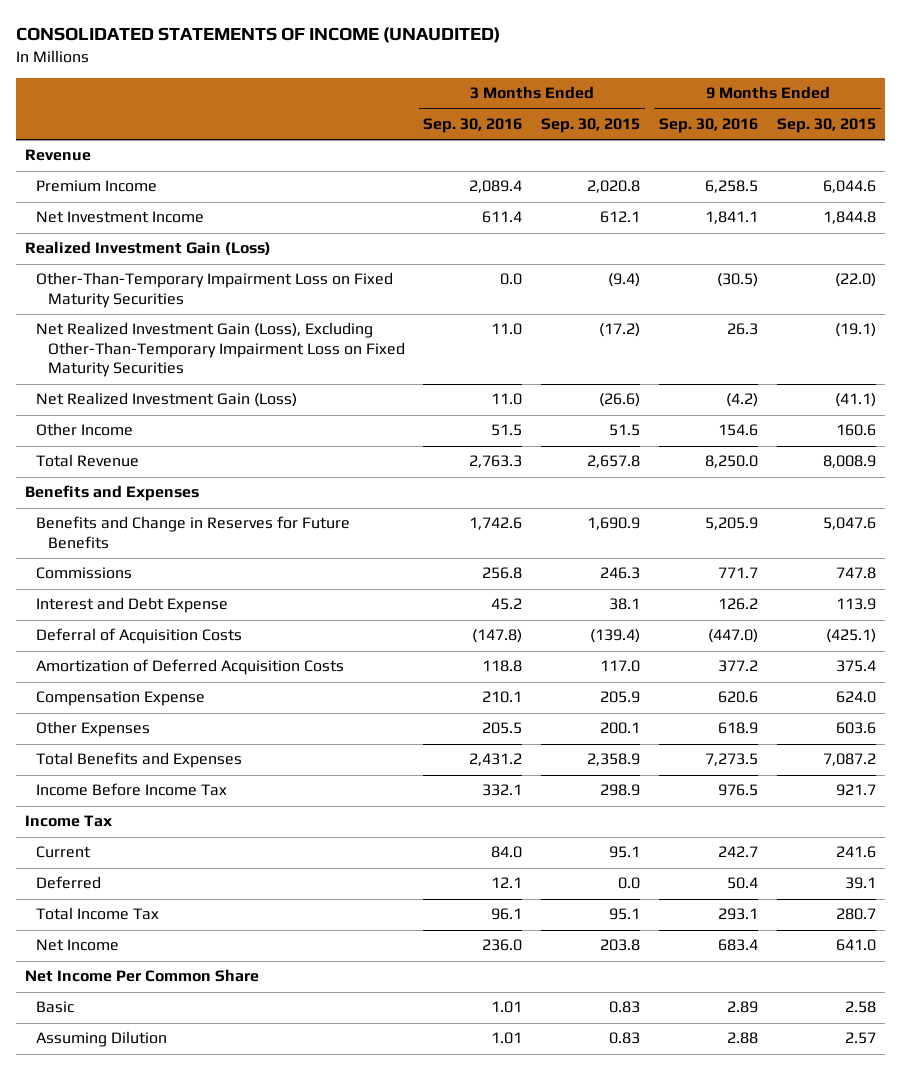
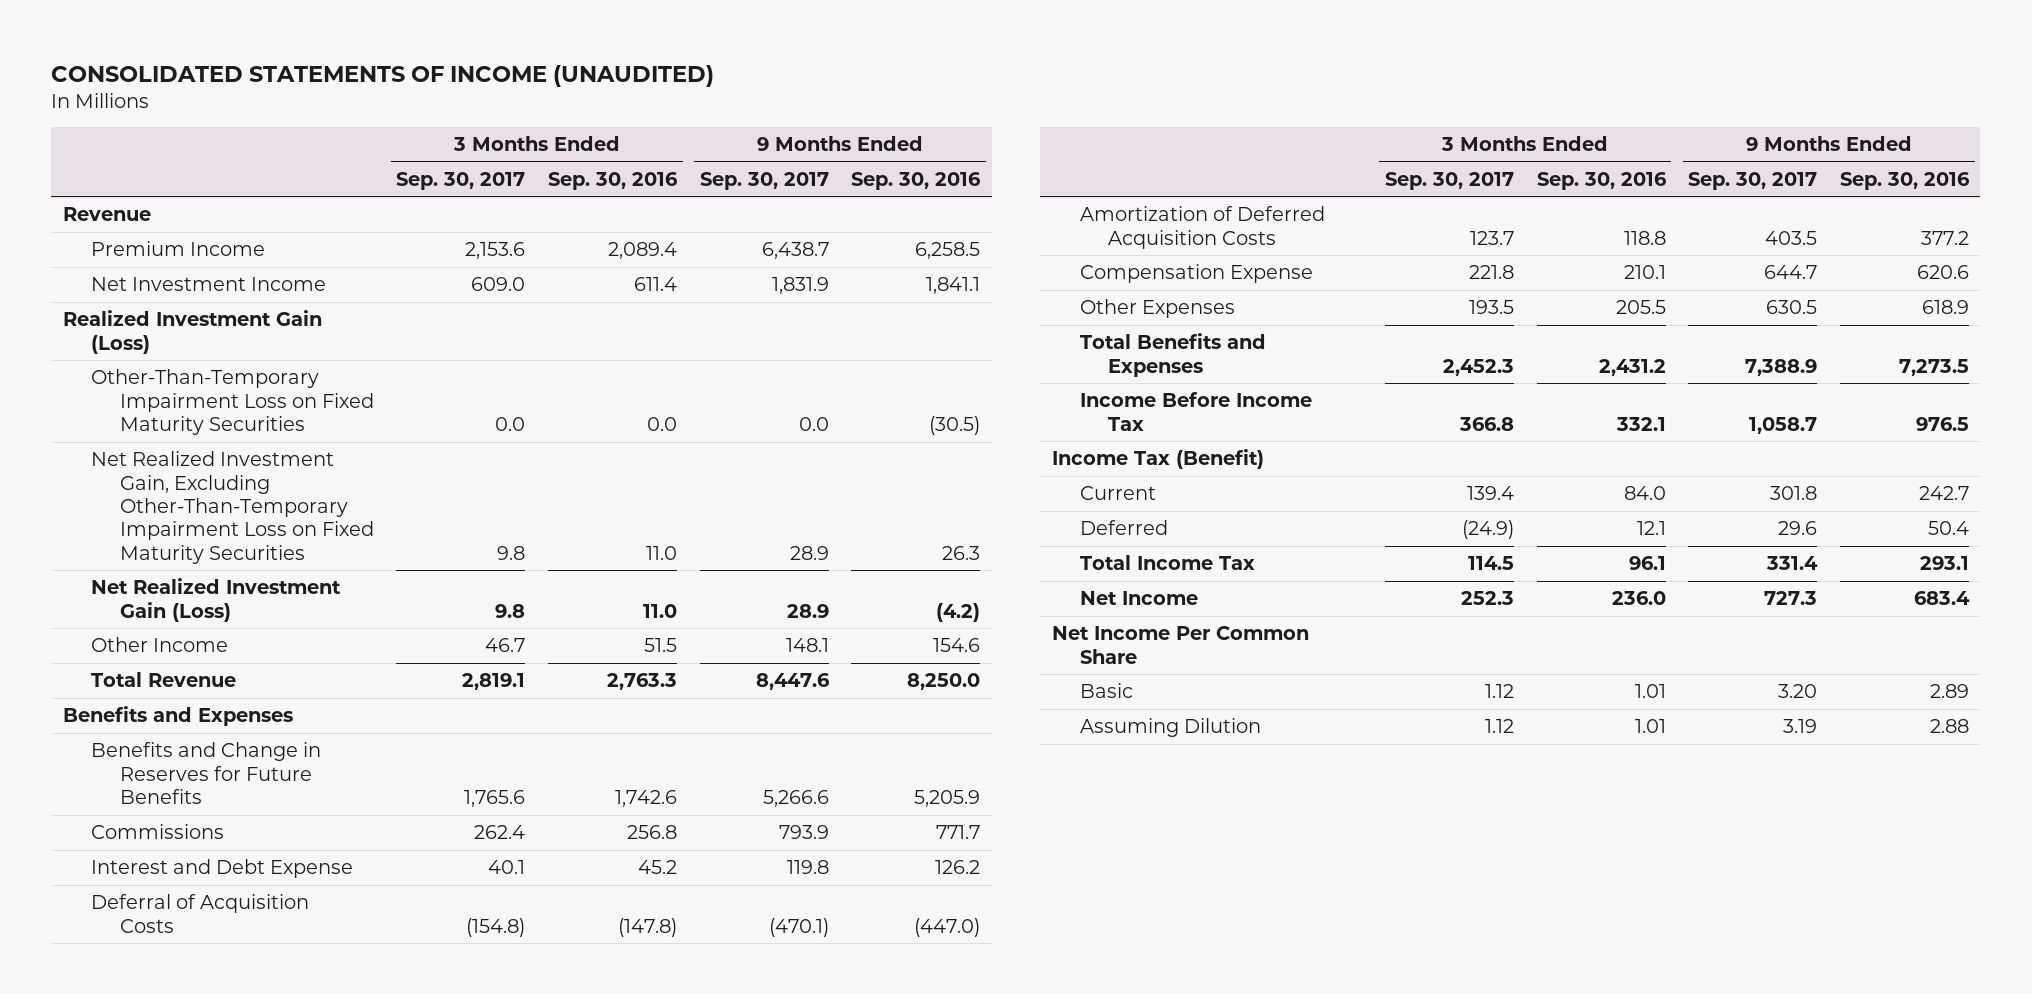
[541,117,641,133] Sep. 30, 2015 -> none
[776,117,876,133] Sep. 30, 2015 -> none
none -> [396,171,526,190] Sep. 30, 2017
none -> [699,171,829,190] Sep. 30, 2017
[36,322,405,378] Net Realized Investment Gain (Loss), Excluding Other-Than-Temporary Impairment Loss on Fixed Maturity Securities -> [91,451,374,564] Net Realized Investment Gain, Excluding Other-Than-Temporary Impairment Loss on Fixed Maturity Securities
[25,815,113,828] Income Tax -> [1051,449,1264,470] Income Tax (Benefit)

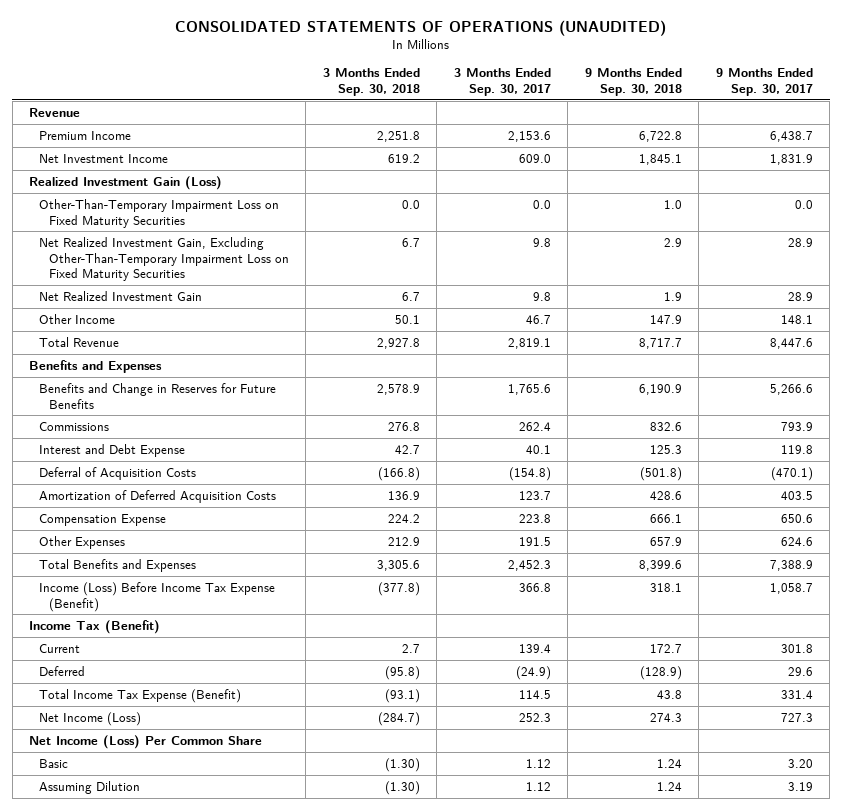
[51,64,715,87] CONSOLIDATED STATEMENTS OF INCOME (UNAUDITED) -> [174,19,666,36] CONSOLIDATED STATEMENTS OF OPERATIONS (UNAUDITED)
[548,171,679,190] Sep. 30, 2016 -> none
[851,171,982,190] Sep. 30, 2016 -> none
none -> [322,67,420,96] 3 Months Ended Sep. 30, 2018
none -> [584,67,682,96] 9 Months Ended Sep. 30, 2018
[91,578,342,622] Net Realized Investment Gain (Loss) -> [39,290,203,301] Net Realized Investment Gain
[1469,265,1515,280] 221.8 -> [518,513,551,523] 223.8
[1764,265,1818,280] 644.7 -> [780,513,813,523] 650.6
[1469,300,1515,315] 193.5 -> [518,536,551,546] 191.5
[1766,300,1818,315] 630.5 -> [780,536,813,546] 624.6
[1079,392,1312,431] Income Before Income Tax -> [39,581,276,612] Income (Loss) Before Income Tax Expense (Benefit)
[1079,555,1255,571] Total Income Tax -> [39,688,242,703] Total Income Tax Expense (Benefit)
[1079,591,1198,606] Net Income -> [39,711,142,726] Net Income (Loss)
[1051,626,1309,664] Net Income Per Common Share -> [29,734,263,749] Net Income (Loss) Per Common Share

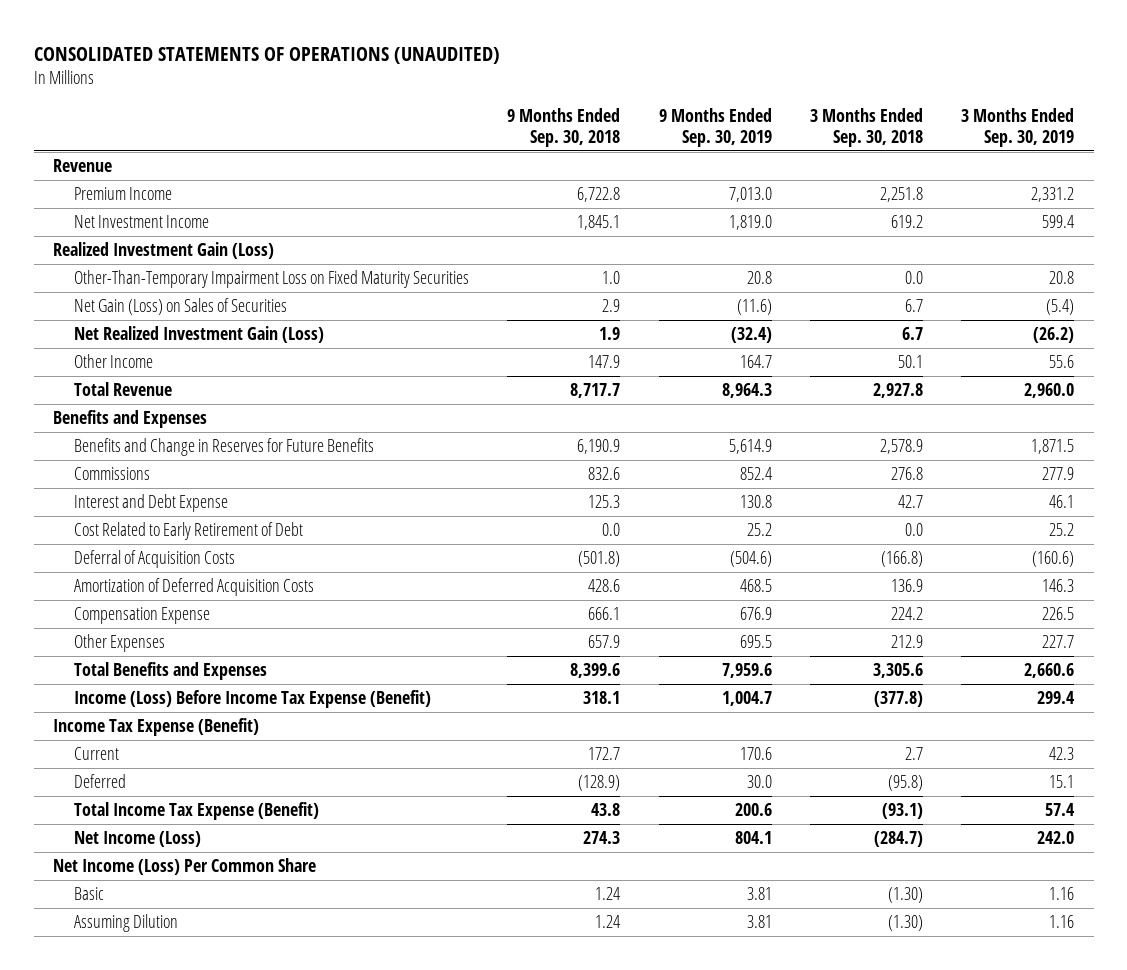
[453,67,551,96] 3 Months Ended Sep. 30, 2017 -> none
[715,67,813,96] 9 Months Ended Sep. 30, 2017 -> none
none -> [658,107,772,147] 9 Months Ended Sep. 30, 2019
none -> [961,107,1075,147] 3 Months Ended Sep. 30, 2019
[39,236,289,282] Net Realized Investment Gain, Excluding Other-Than-Temporary Impairment Loss on Fixed Maturity Securities -> [74,298,288,316] Net Gain (Loss) on Sales of Securities
[39,290,203,301] Net Realized Investment Gain -> [74,326,325,344] Net Realized Investment Gain (Loss)
none -> [74,522,304,541] Cost Related to Early Retirement of Debt
[29,619,161,634] Income Tax (Benefit) -> [52,718,259,737] Income Tax Expense (Benefit)

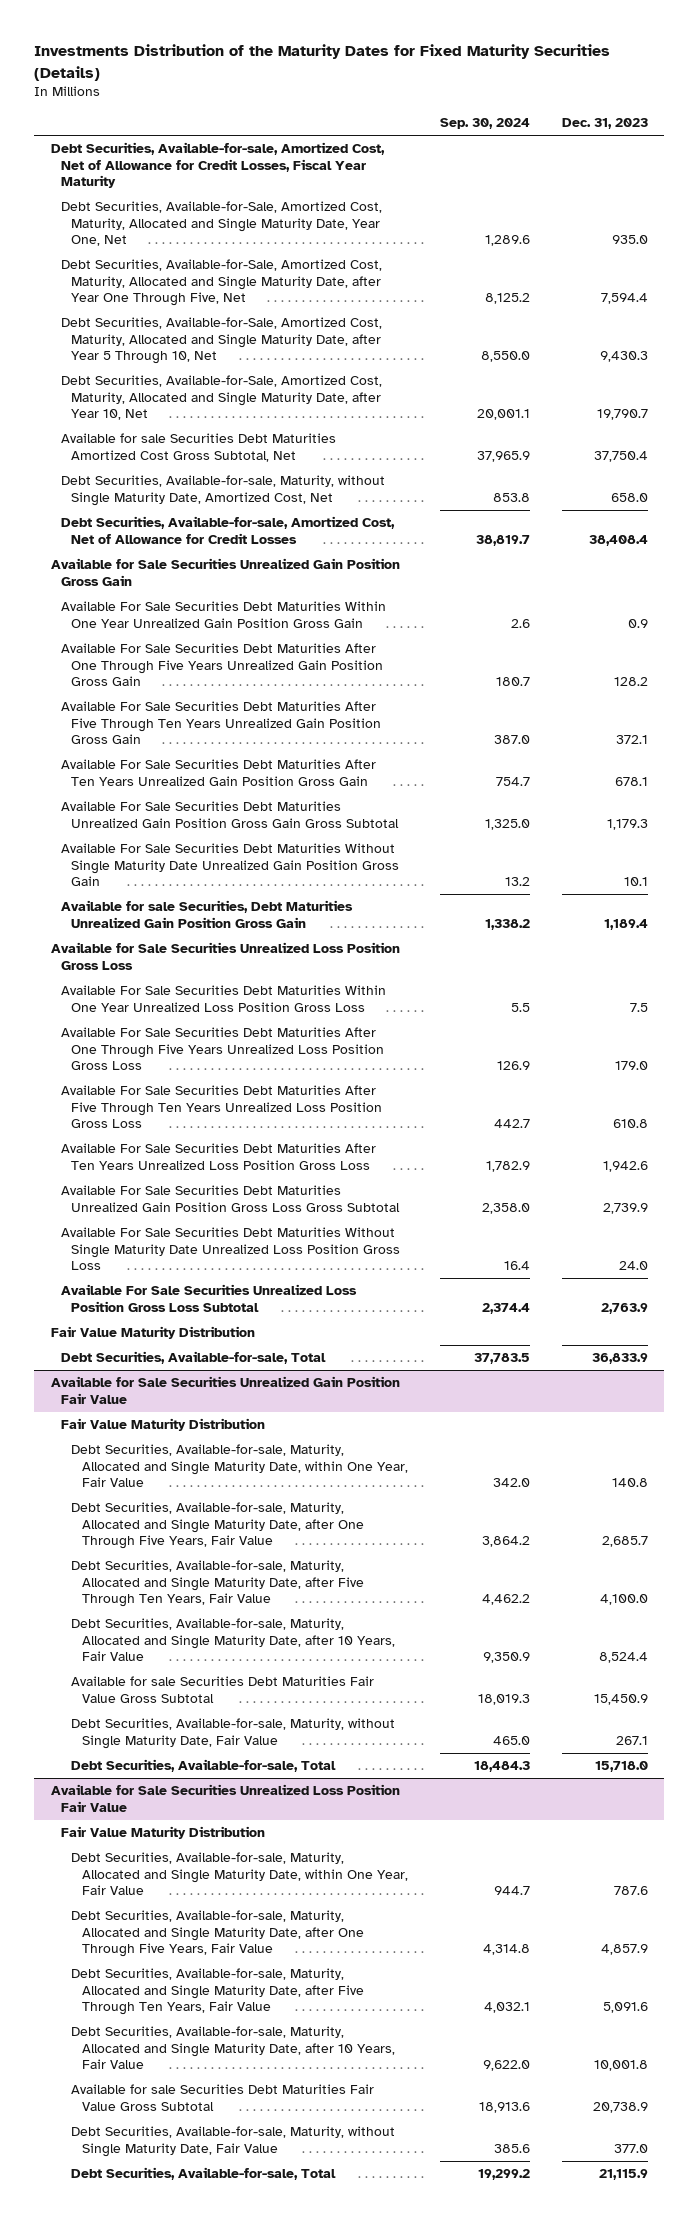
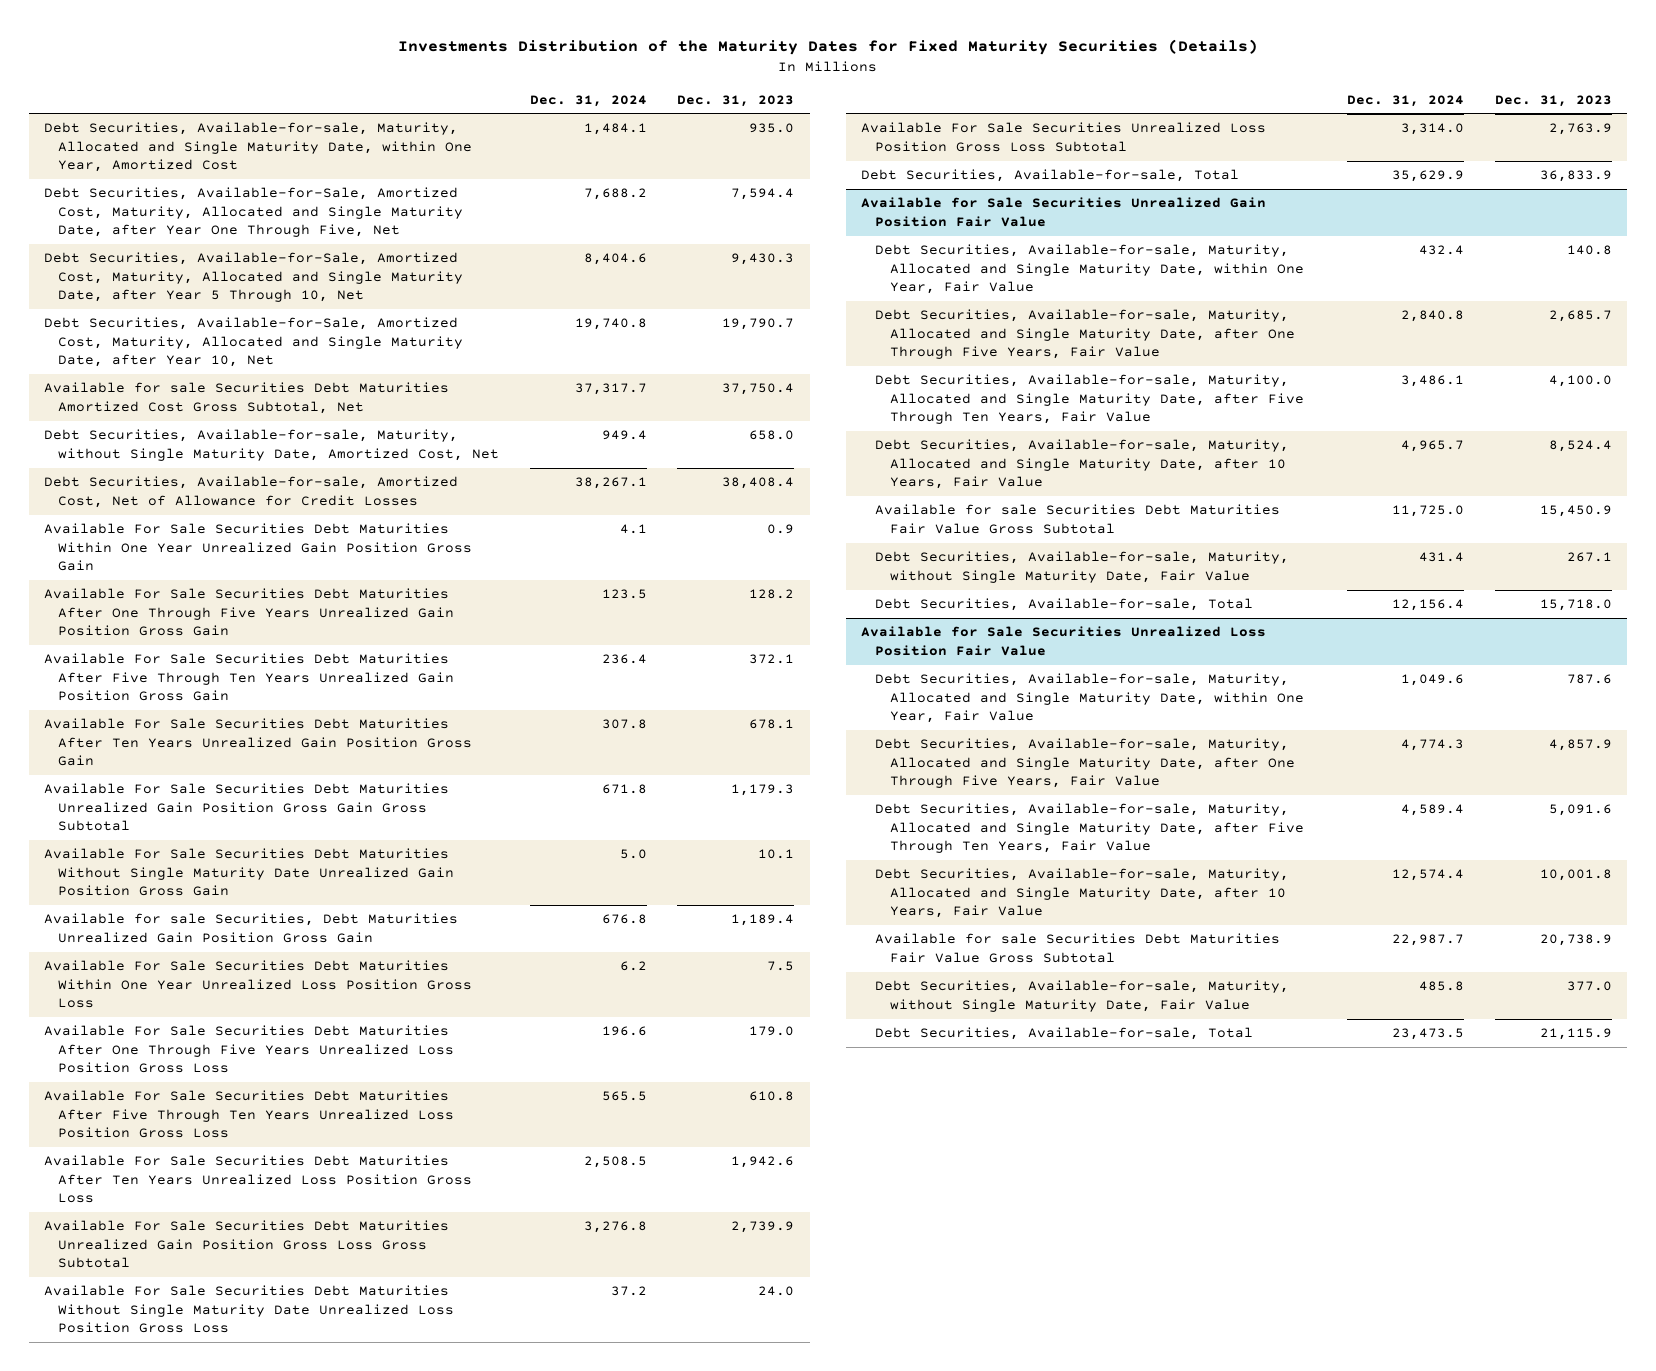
[439,118,530,130] Sep. 30, 2024 -> none
none -> [529,94,647,107] Dec. 31, 2024
[50,142,385,189] Debt Securities, Available-for-sale, Amortized Cost, Net of Allowance for Credit Losses, Fiscal Year Maturity -> none
[60,201,382,247] Debt Securities, Available-for-Sale, Amortized Cost, Maturity, Allocated and Single Maturity Date, Year One, Net -> [43,122,473,172] Debt Securities, Available-for-sale, Maturity, Allocated and Single Maturity Date, within One Year, Amortized Cost
[50,558,400,586] Available for Sale Securities Unrealized Gain Position Gross Gain -> none
[50,942,400,970] Available for Sale Securities Unrealized Loss Position Gross Loss -> none
[50,1326,255,1340] Fair Value Maturity Distribution -> none
[60,1418,265,1432] Fair Value Maturity Distribution -> none
[60,1826,265,1840] Fair Value Maturity Distribution -> none

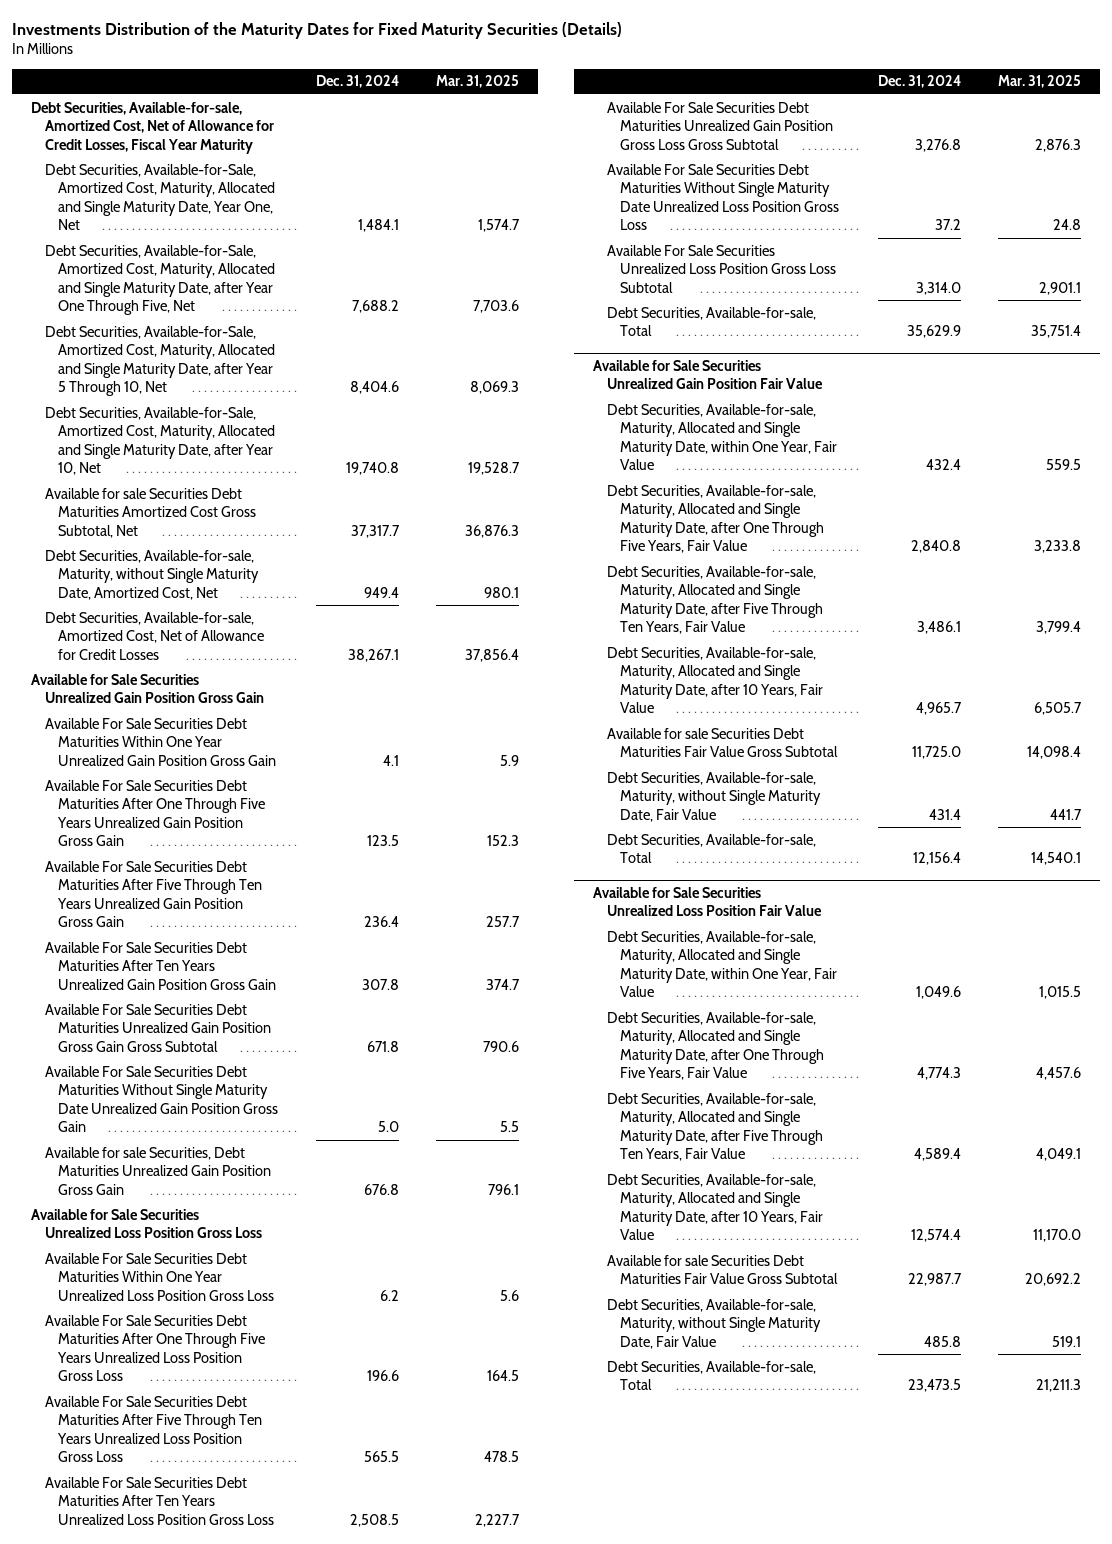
[677,94,795,107] Dec. 31, 2023 -> none
none -> [436,75,520,89] Mar. 31, 2025
none -> [30,101,274,154] Debt Securities, Available-for-sale, Amortized Cost, Net of Allowance for Credit Losses, Fiscal Year Maturity
[43,122,473,172] Debt Securities, Available-for-sale, Maturity, Allocated and Single Maturity Date, within One Year, Amortized Cost -> [44,163,276,231] Debt Securities, Available-for-Sale, Amortized Cost, Maturity, Allocated and Single Maturity Date, Year One, Net
none -> [30,673,264,704] Available for Sale Securities Unrealized Gain Position Gross Gain
none -> [30,1208,262,1239] Available for Sale Securities Unrealized Loss Position Gross Loss

